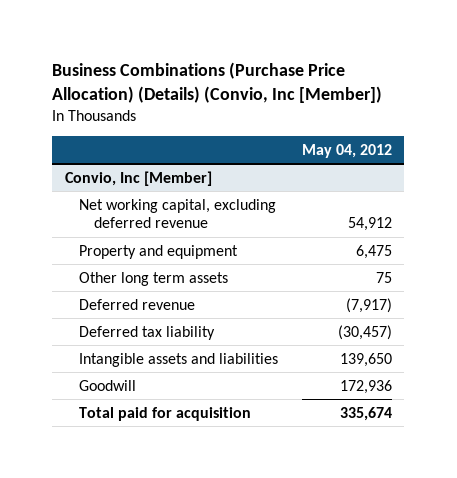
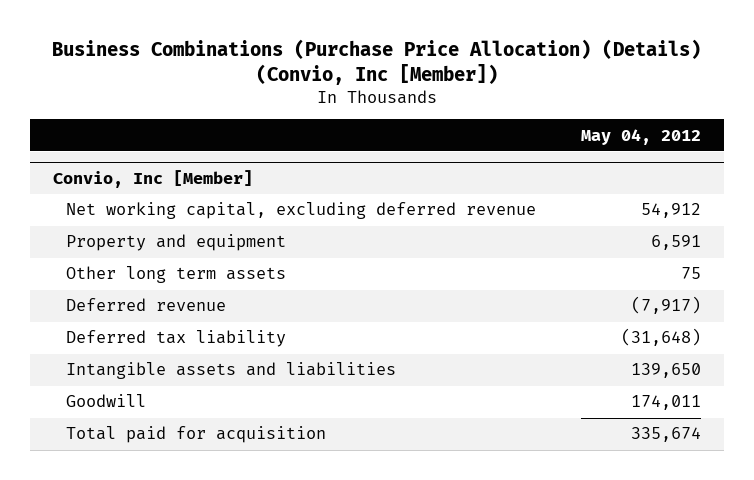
[356,244,393,259] 6,475 -> [650,235,701,251] 6,591
[338,324,393,340] (30,457) -> [620,328,701,347] (31,648)
[340,379,393,394] 172,936 -> [630,395,701,411] 174,011

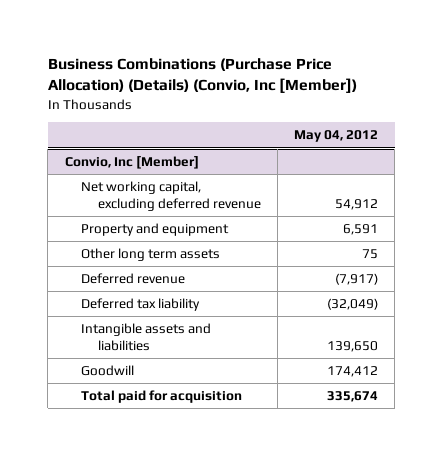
[620,328,701,347] (31,648) -> [327,298,379,311] (32,049)
[630,395,701,411] 174,011 -> [327,366,379,378] 174,412

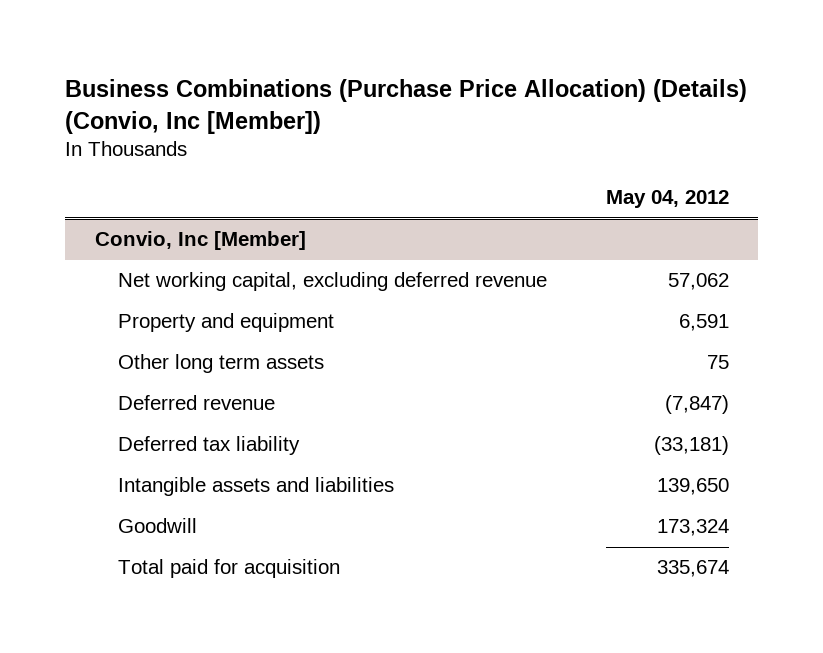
[335,199,379,211] 54,912 -> [667,273,729,291] 57,062
[335,273,379,286] (7,917) -> [664,395,729,415] (7,847)
[327,298,379,311] (32,049) -> [653,436,729,456] (33,181)
[327,366,379,378] 174,412 -> [656,519,729,537] 173,324

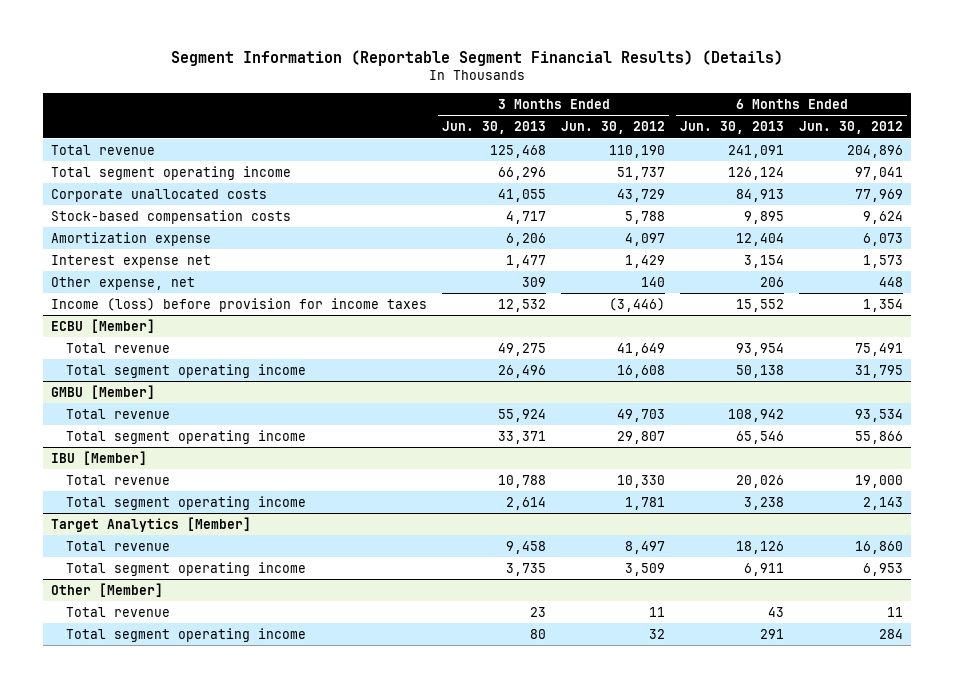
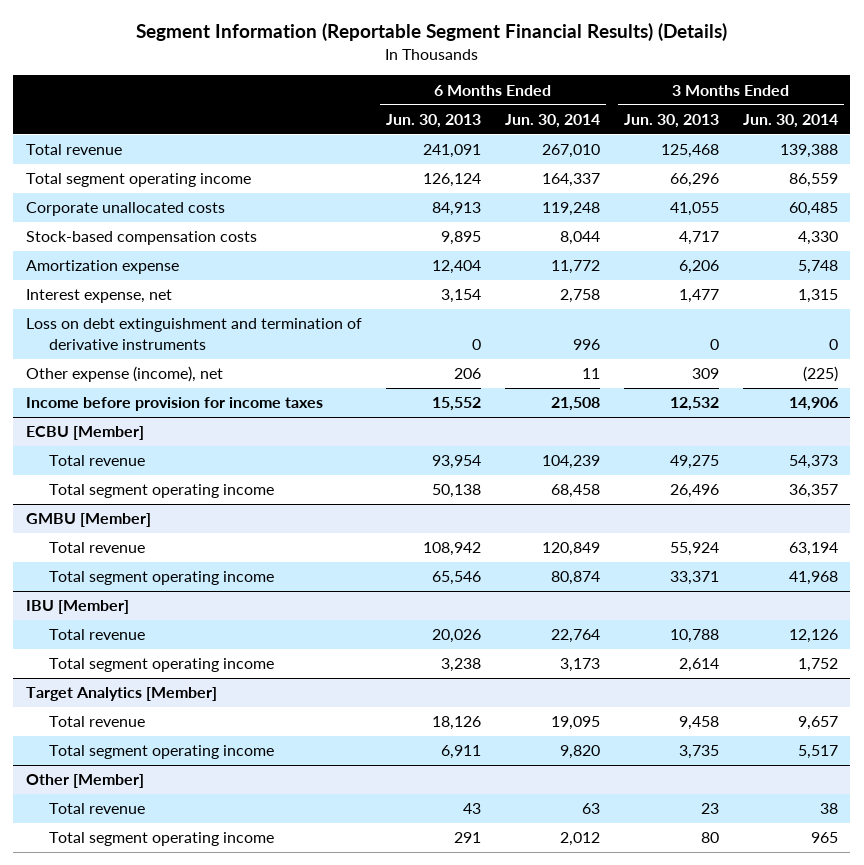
[561,121,666,135] Jun. 30, 2012 -> none
[799,121,904,135] Jun. 30, 2012 -> none
none -> [504,113,600,128] Jun. 30, 2014
none -> [743,113,839,128] Jun. 30, 2014
[50,254,211,268] Interest expense net -> [25,289,172,304] Interest expense, net
none -> [25,318,362,350] Loss on debt extinguishment and termination of derivative instruments
[50,276,195,290] Other expense, net -> [25,366,223,383] Other expense (income), net
[50,297,427,312] Income (loss) before provision for income taxes -> [25,397,323,412] Income before provision for income taxes

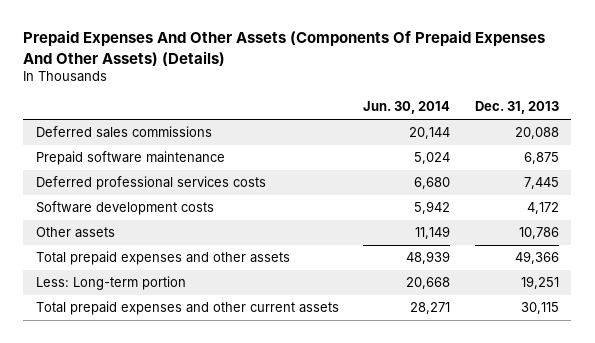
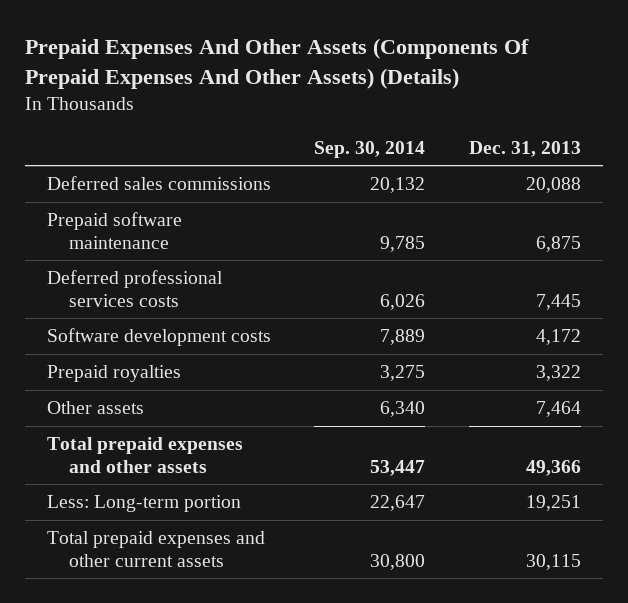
[363,101,451,115] Jun. 30, 2014 -> none
none -> [314,140,426,158] Sep. 30, 2014
none -> [46,365,181,383] Prepaid royalties
[519,227,560,240] 10,786 -> [536,401,582,418] 7,464

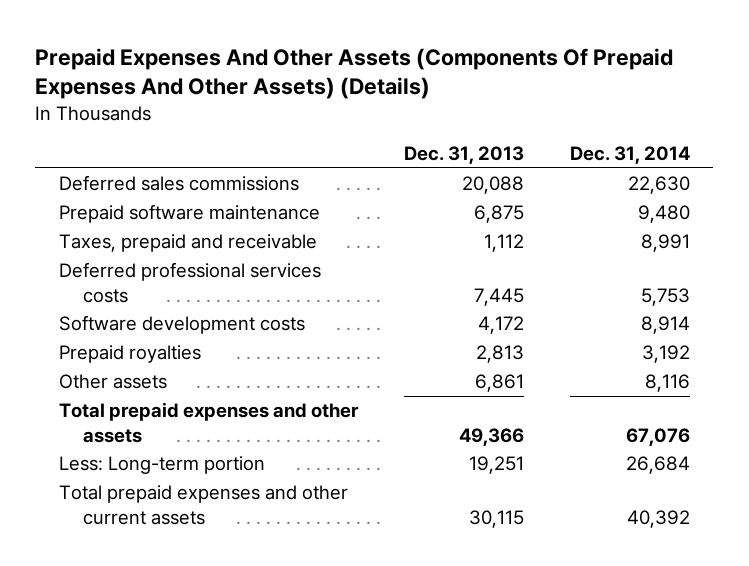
[314,140,426,158] Sep. 30, 2014 -> none
none -> [570,146,691,165] Dec. 31, 2014
none -> [58,234,317,253] Taxes, prepaid and receivable
[536,365,582,382] 3,322 -> [475,345,524,364] 2,813
[536,401,582,418] 7,464 -> [474,374,524,393] 6,861

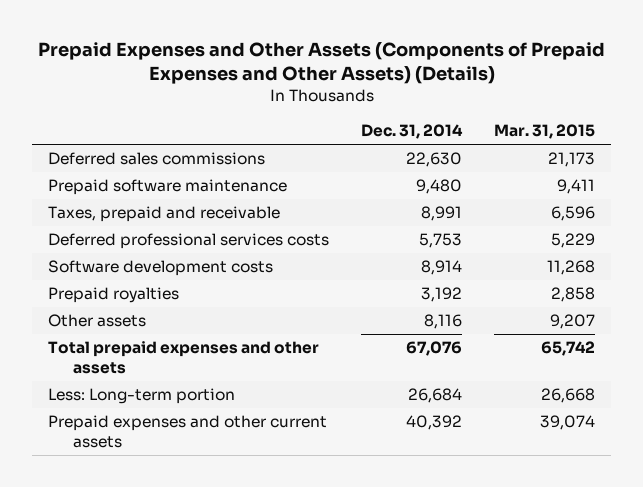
[35,47,674,100] Prepaid Expenses And Other Assets (Components Of Prepaid Expenses And Other Assets) (Details) -> [37,42,605,85] Prepaid Expenses and Other Assets (Components of Prepaid Expenses and Other Assets) (Details)
[403,146,524,165] Dec. 31, 2013 -> none
none -> [494,124,596,140] Mar. 31, 2015
[58,485,348,525] Total prepaid expenses and other current assets -> [48,415,328,449] Prepaid expenses and other current assets

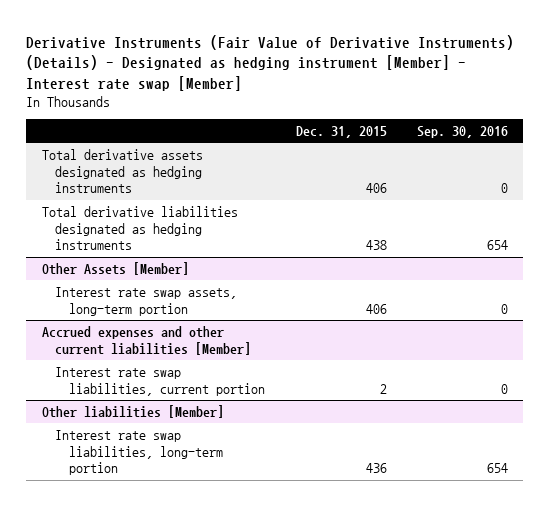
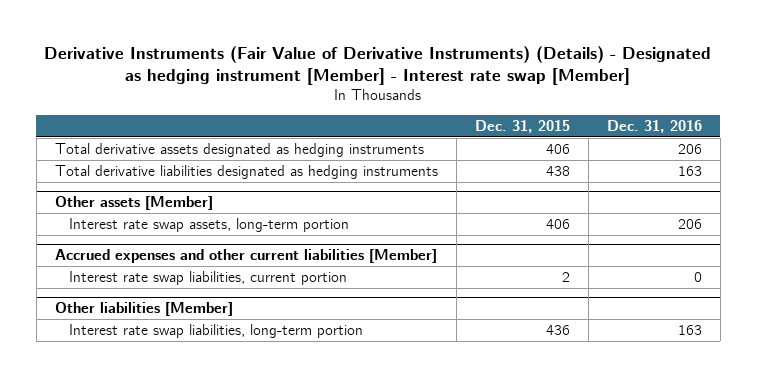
[417,126,509,139] Sep. 30, 2016 -> none
none -> [606,119,702,133] Dec. 31, 2016
[41,261,189,275] Other Assets [Member] -> [54,195,213,210] Other assets [Member]

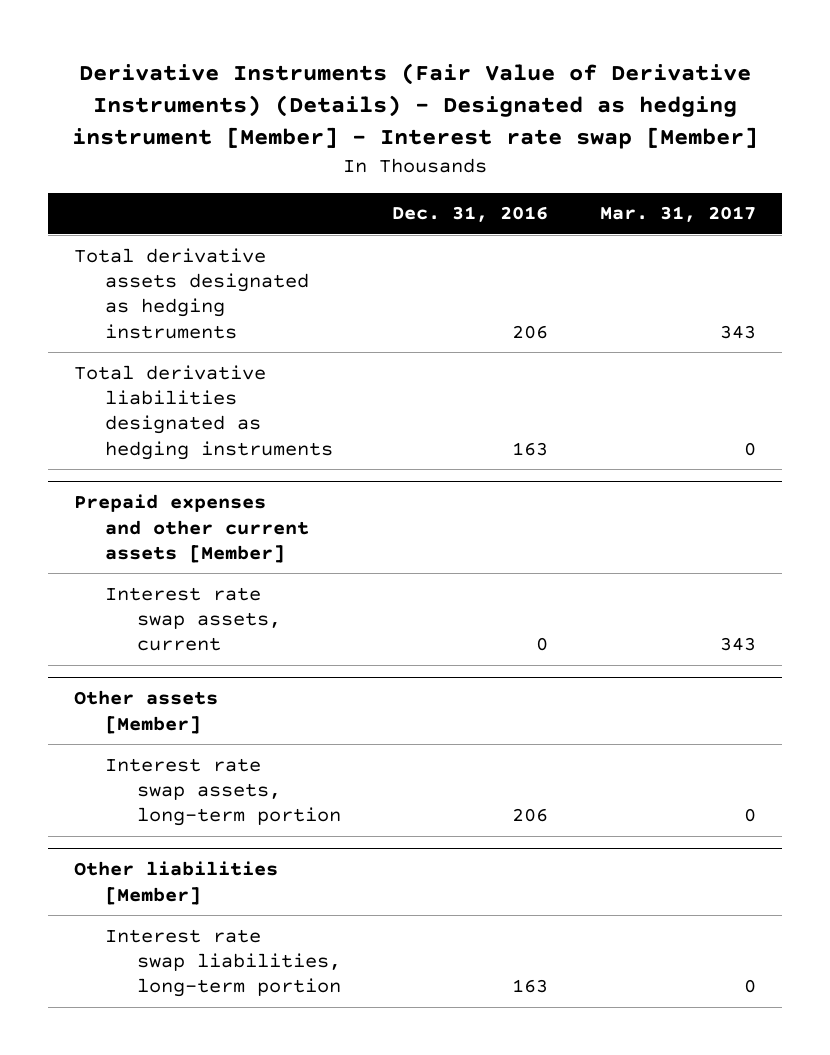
[474,119,570,133] Dec. 31, 2015 -> none
none -> [599,206,756,223] Mar. 31, 2017
none -> [73,494,310,563] Prepaid expenses and other current assets [Member]
none -> [105,586,281,652] Interest rate swap assets, current
[54,248,437,263] Accrued expenses and other current liabilities [Member] -> none
[69,270,348,285] Interest rate swap liabilities, current portion -> none

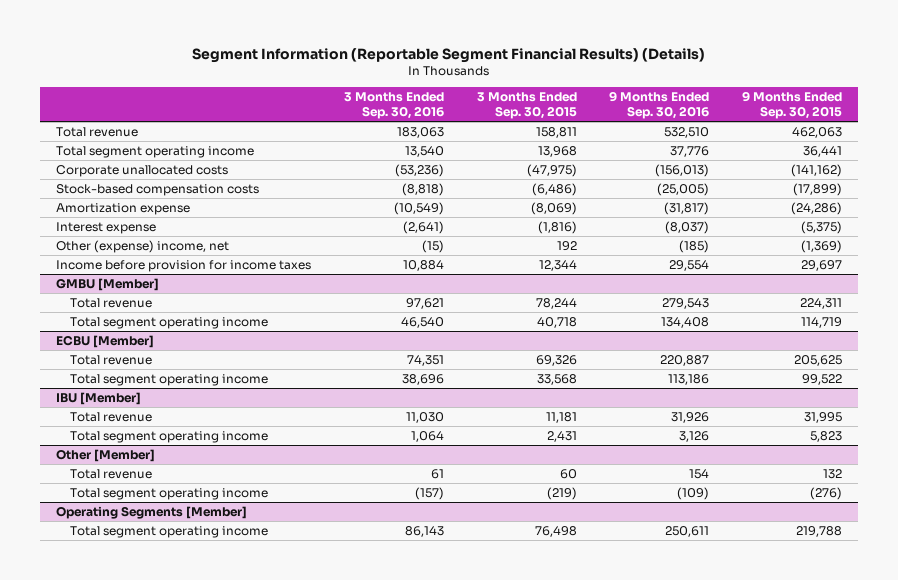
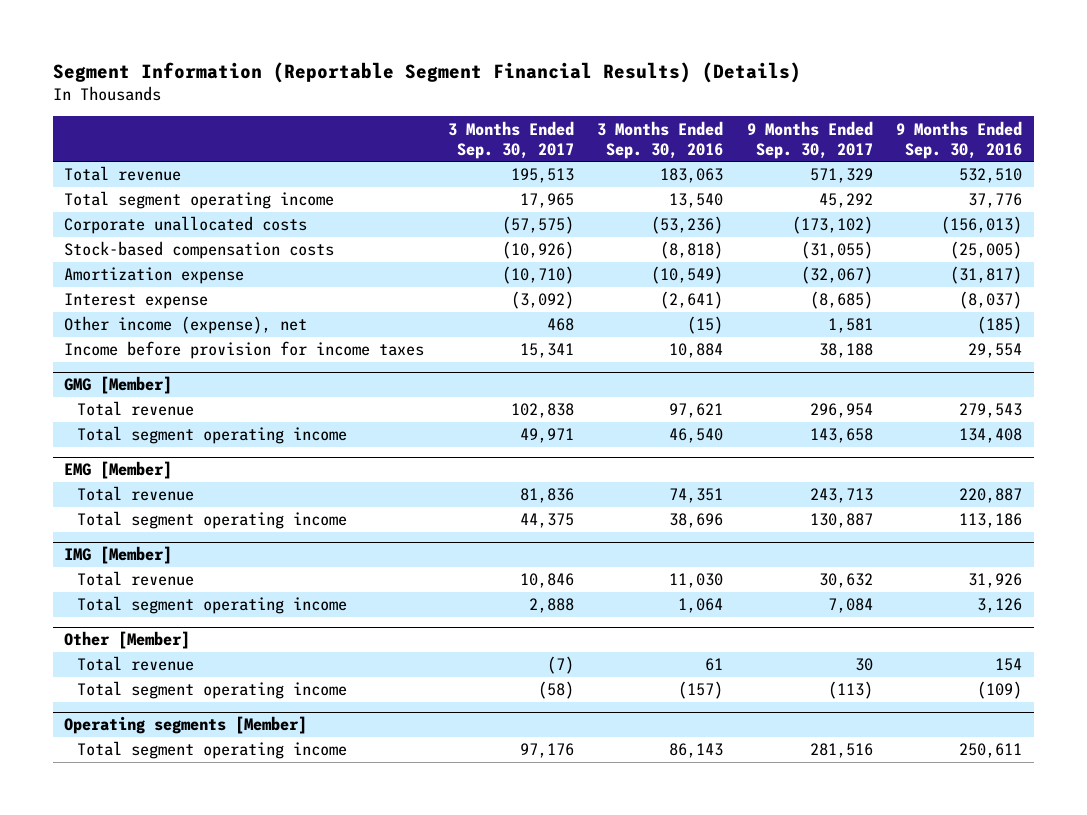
[476,91,577,119] 3 Months Ended Sep. 30, 2015 -> none
[741,90,842,119] 9 Months Ended Sep. 30, 2015 -> none
none -> [447,120,574,159] 3 Months Ended Sep. 30, 2017
none -> [746,120,873,159] 9 Months Ended Sep. 30, 2017
[56,240,230,254] Other (expense) income, net -> [64,316,308,335] Other income (expense), net
[56,278,160,292] GMBU [Member] -> none
none -> [64,376,173,395] GMG [Member]
[56,335,155,349] ECBU [Member] -> none
none -> [64,461,173,480] EMG [Member]
[56,392,142,406] IBU [Member] -> none
none -> [64,546,173,565] IMG [Member]
[56,506,248,520] Operating Segments [Member] -> [64,716,308,735] Operating segments [Member]

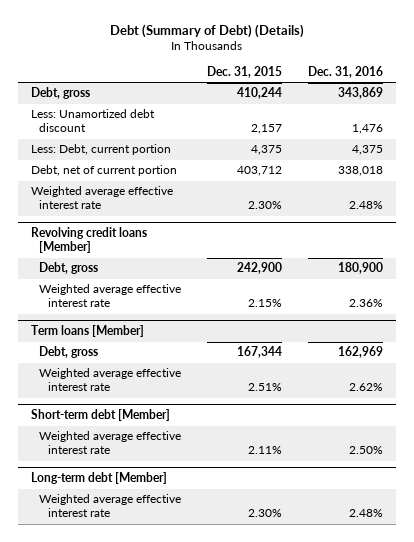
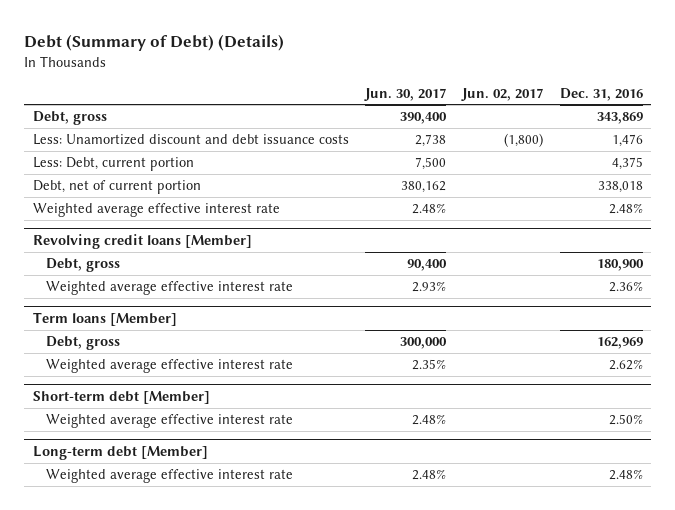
[207,66,283,79] Dec. 31, 2015 -> none
none -> [363,87,446,101] Jun. 30, 2017
none -> [461,87,544,101] Jun. 02, 2017
[30,109,155,133] Less: Unamortized debt discount -> [32,134,349,146] Less: Unamortized discount and debt issuance costs

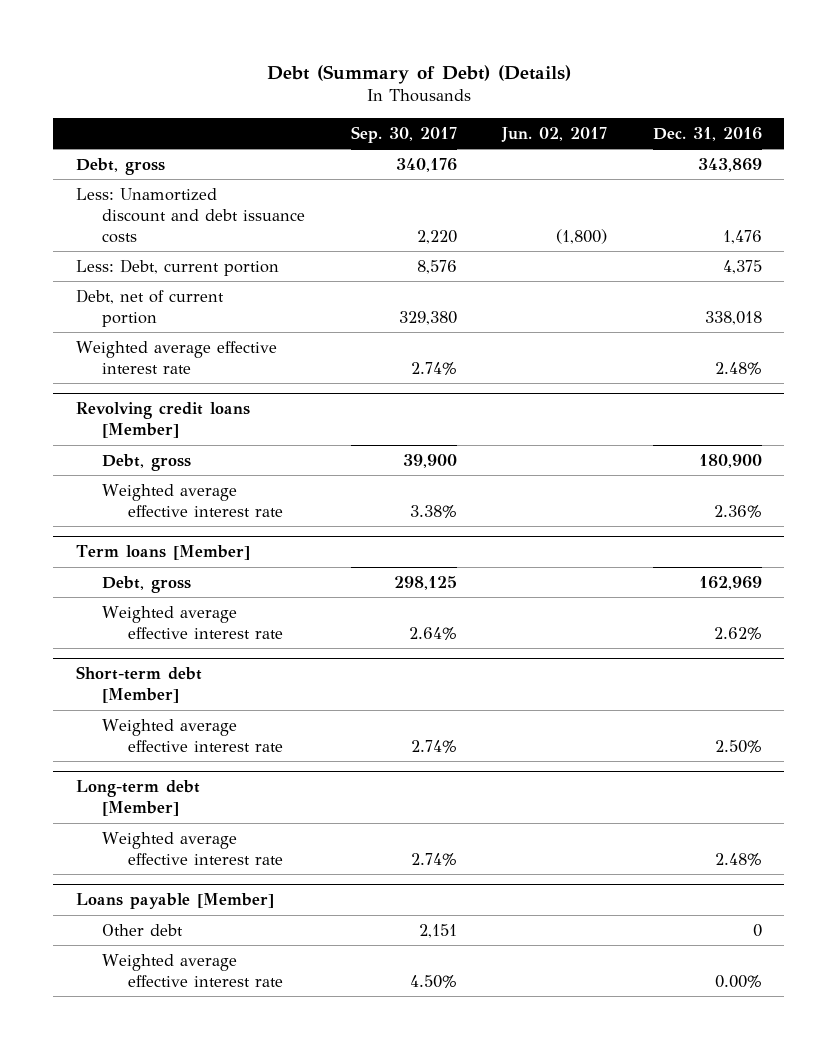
[363,87,446,101] Jun. 30, 2017 -> none
none -> [350,125,457,143] Sep. 30, 2017
none -> [76,893,275,910] Loans payable [Member]
none -> [102,923,184,936] Other debt
none -> [102,953,284,987] Weighted average effective interest rate

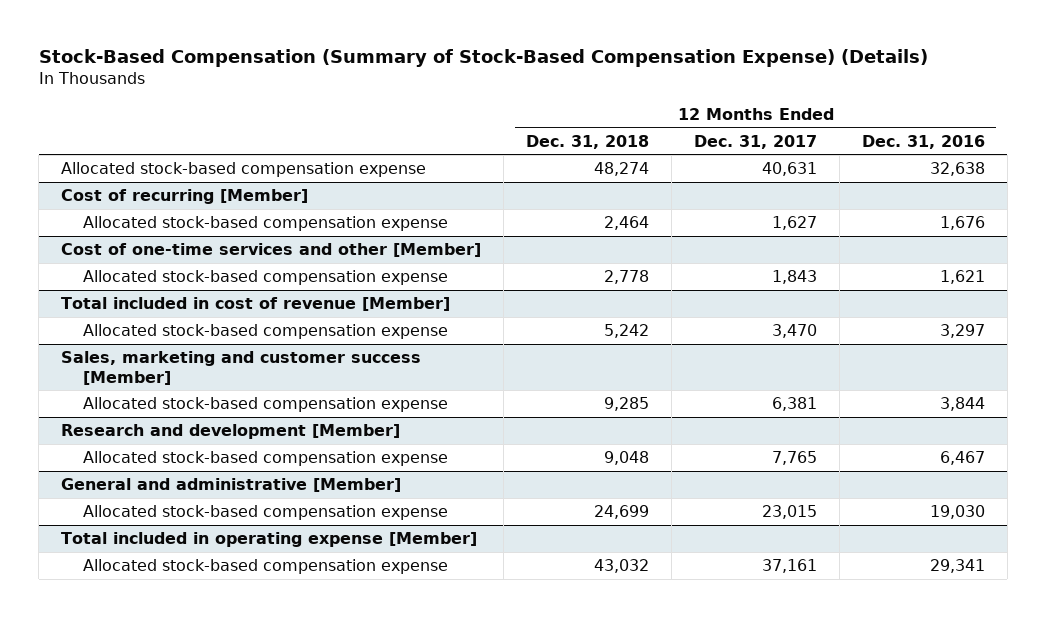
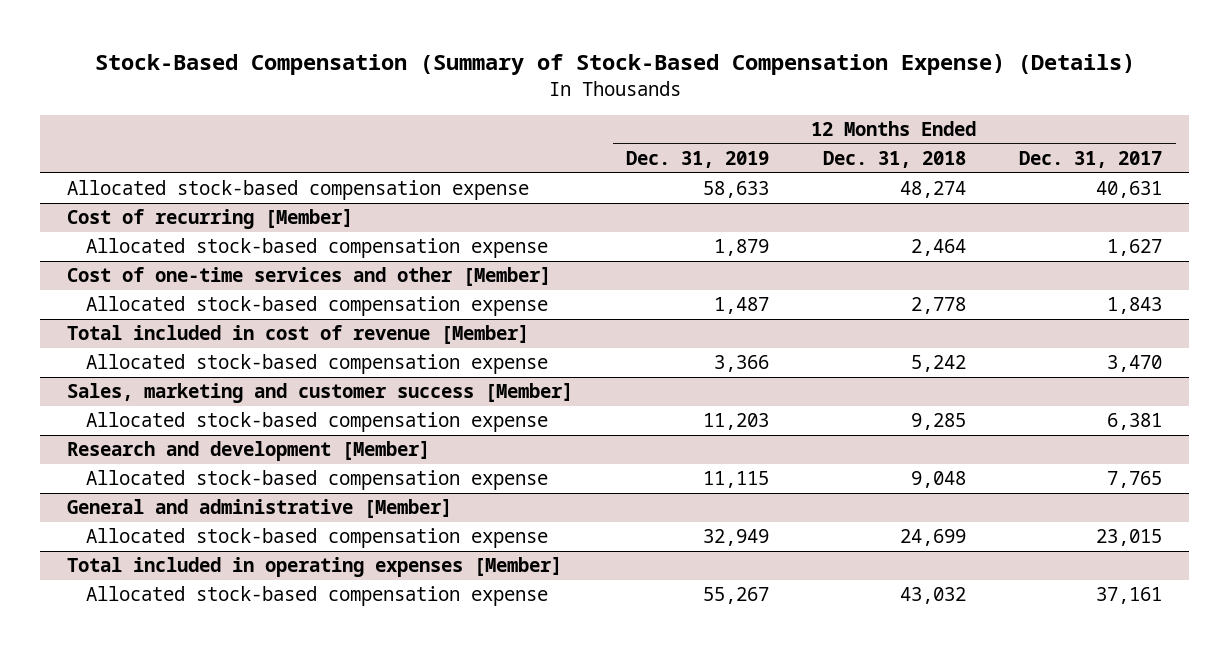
[861,134,985,149] Dec. 31, 2016 -> none
none -> [626,151,770,169] Dec. 31, 2019
[61,532,478,548] Total included in operating expense [Member] -> [66,557,562,578] Total included in operating expenses [Member]

